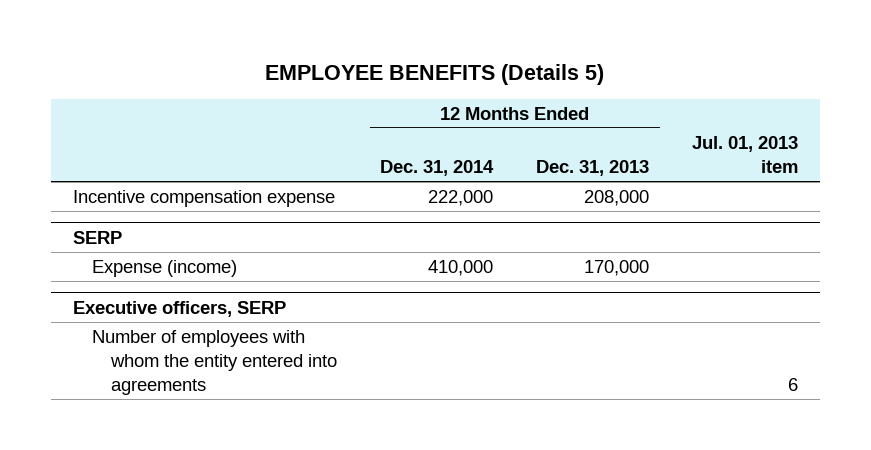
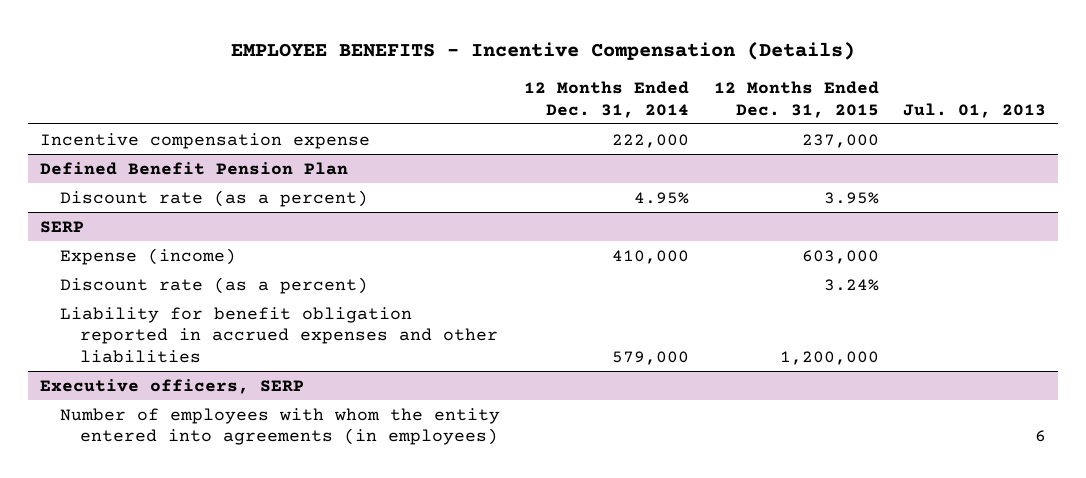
[265,63,605,85] EMPLOYEE BENEFITS (Details 5) -> [230,41,855,60] EMPLOYEE BENEFITS - Incentive Compensation (Details)
[536,159,650,176] Dec. 31, 2013 -> none
[692,135,799,173] Jul. 01, 2013 item -> none
none -> [713,81,879,118] 12 Months Ended Dec. 31, 2015
none -> [902,102,1046,118] Jul. 01, 2013
none -> [40,161,349,175] Defined Benefit Pension Plan
none -> [60,189,369,207] Discount rate (as a percent)
none -> [60,276,369,294] Discount rate (as a percent)
none -> [60,306,499,363] Liability for benefit obligation reported in accrued expenses and other liabilities
[91,330,338,395] Number of employees with whom the entity entered into agreements -> [60,407,501,446] Number of employees with whom the entity entered into agreements (in employees)

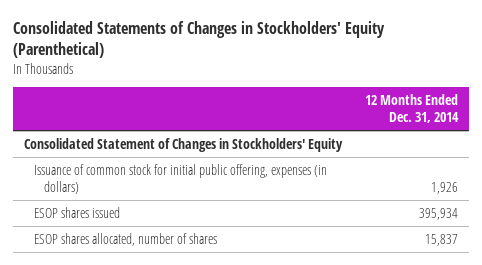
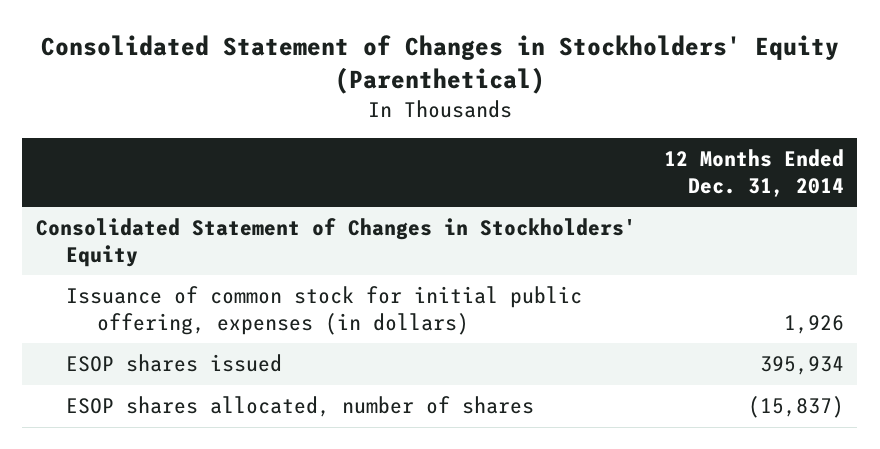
[13,21,386,59] Consolidated Statements of Changes in Stockholders' Equity (Parenthetical) -> [40,35,839,95] Consolidated Statement of Changes in Stockholders' Equity (Parenthetical)
[424,233,458,246] 15,837 -> [747,396,844,419] (15,837)

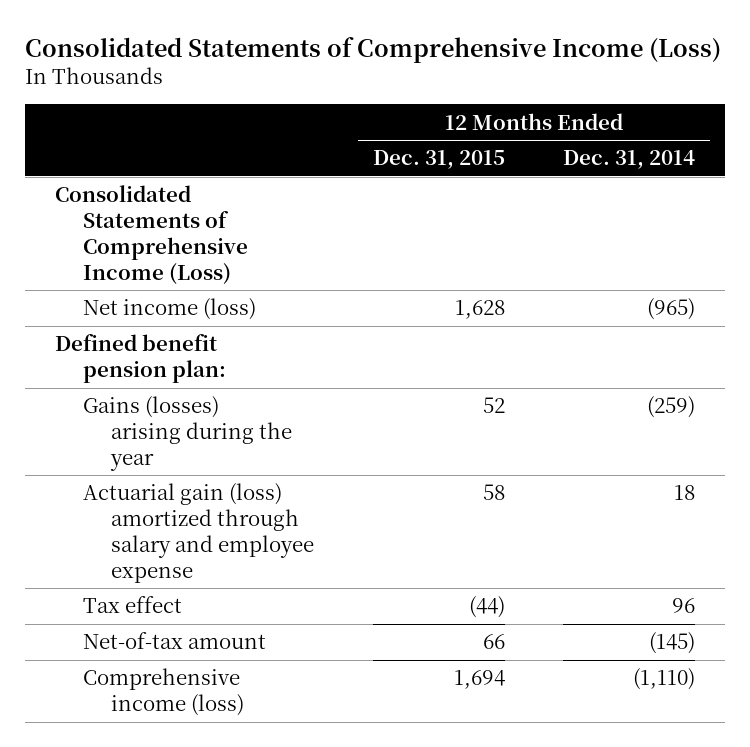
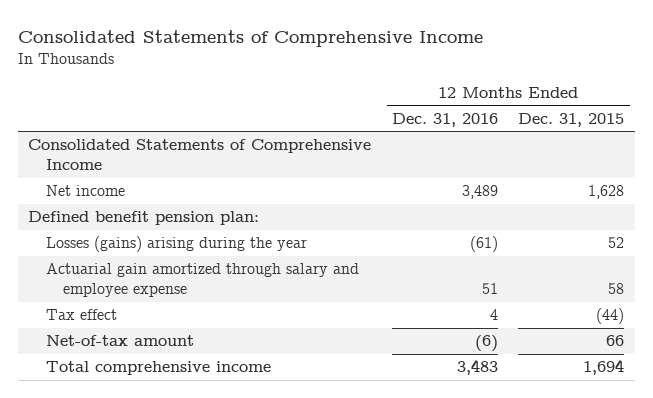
[25,36,722,63] Consolidated Statements of Comprehensive Income (Loss) -> [18,29,484,47] Consolidated Statements of Comprehensive Income
[563,150,696,170] Dec. 31, 2014 -> none
none -> [391,112,498,127] Dec. 31, 2016
[54,185,248,285] Consolidated Statements of Comprehensive Income (Loss) -> [28,139,372,171] Consolidated Statements of Comprehensive Income
[82,298,256,321] Net income (loss) -> [45,185,125,197] Net income
[82,396,292,471] Gains (losses) arising during the year -> [45,236,307,253] Losses (gains) arising during the year
[82,483,314,583] Actuarial gain (loss) amortized through salary and employee expense -> [45,263,359,298] Actuarial gain amortized through salary and employee expense
[82,668,244,717] Comprehensive income (loss) -> [45,361,271,376] Total comprehensive income

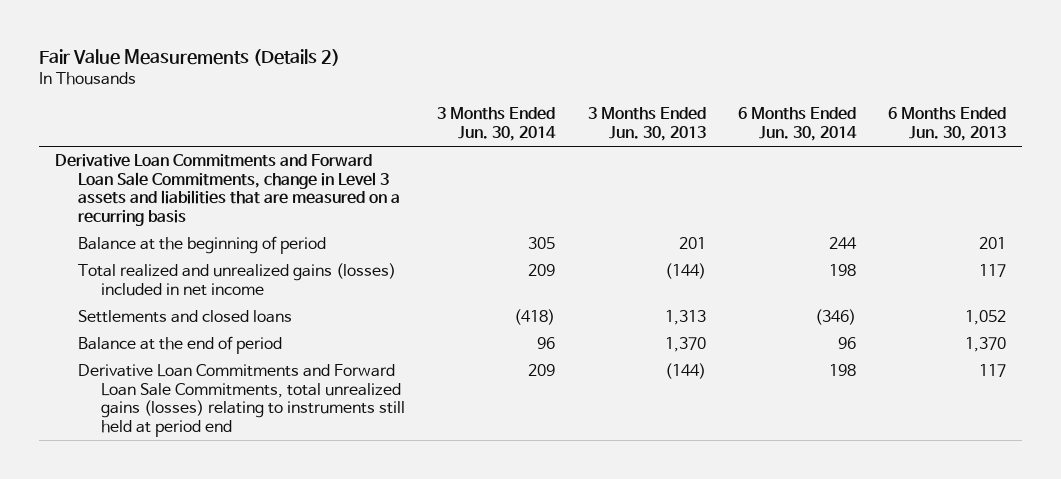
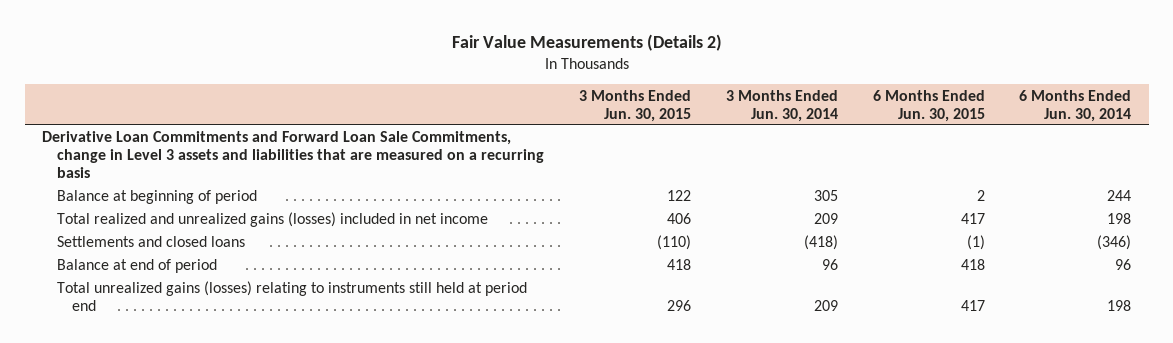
[587,107,706,141] 3 Months Ended Jun. 30, 2013 -> none
[888,107,1007,141] 6 Months Ended Jun. 30, 2013 -> none
none -> [578,89,691,122] 3 Months Ended Jun. 30, 2015
none -> [872,89,985,122] 6 Months Ended Jun. 30, 2015
[78,236,327,255] Balance at the beginning of period -> [56,190,257,205] Balance at beginning of period
[78,336,283,355] Balance at the end of period -> [56,259,217,274] Balance at end of period
[78,364,406,437] Derivative Loan Commitments and Forward Loan Sale Commitments, total unrealized gains (losses) relating to instruments still held at period end -> [56,281,527,312] Total unrealized gains (losses) relating to instruments still held at period end

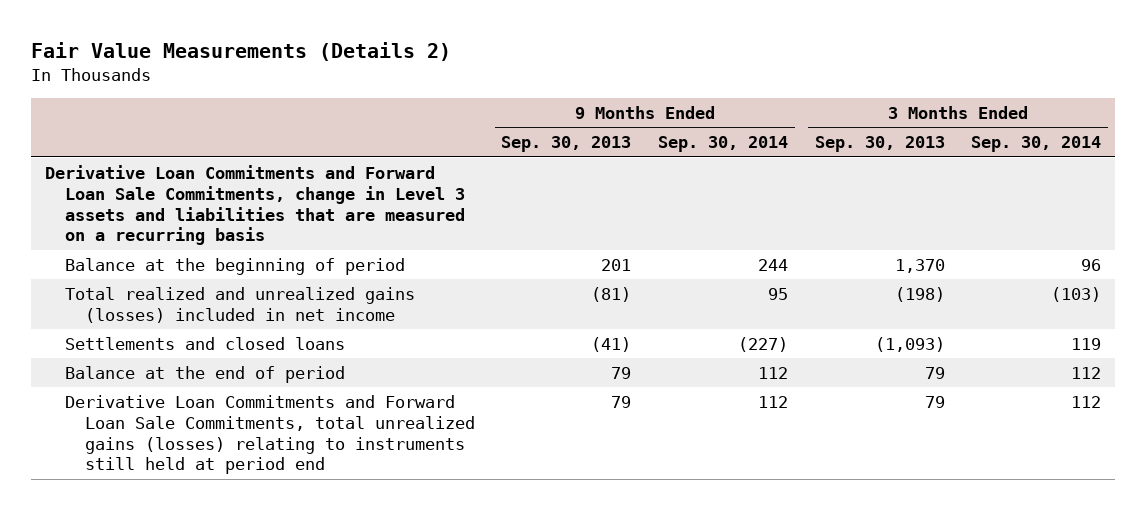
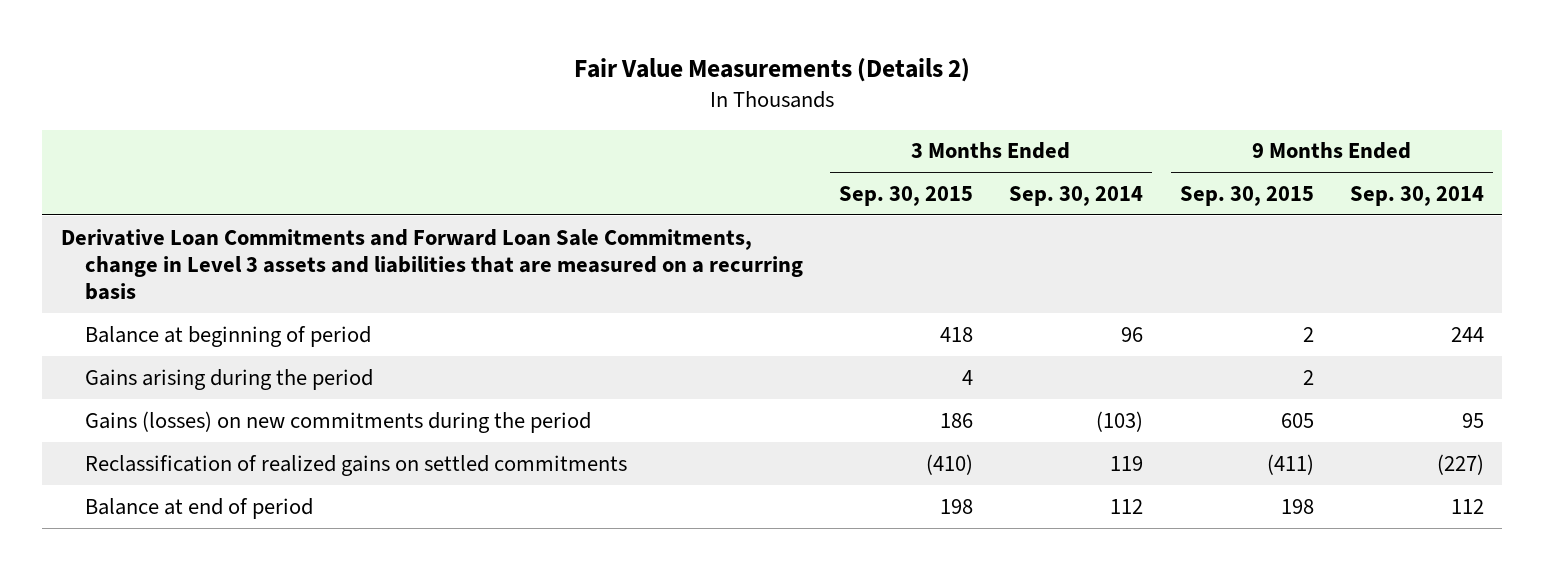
[501,136,632,153] Sep. 30, 2013 -> none
[814,136,945,153] Sep. 30, 2013 -> none
none -> [838,186,973,207] Sep. 30, 2015
none -> [1179,186,1314,207] Sep. 30, 2015
[64,394,475,475] Derivative Loan Commitments and Forward Loan Sale Commitments, total unrealized gains (losses) relating to instruments still held at period end -> none
[64,257,405,275] Balance at the beginning of period -> [84,325,371,347] Balance at beginning of period
none -> [84,368,373,390] Gains arising during the period
[64,286,415,323] Total realized and unrealized gains (losses) included in net income -> [84,410,591,433] Gains (losses) on new commitments during the period
[64,336,345,350] Settlements and closed loans -> [84,454,627,476] Reclassification of realized gains on settled commitments
[64,365,345,383] Balance at the end of period -> [84,497,313,519] Balance at end of period

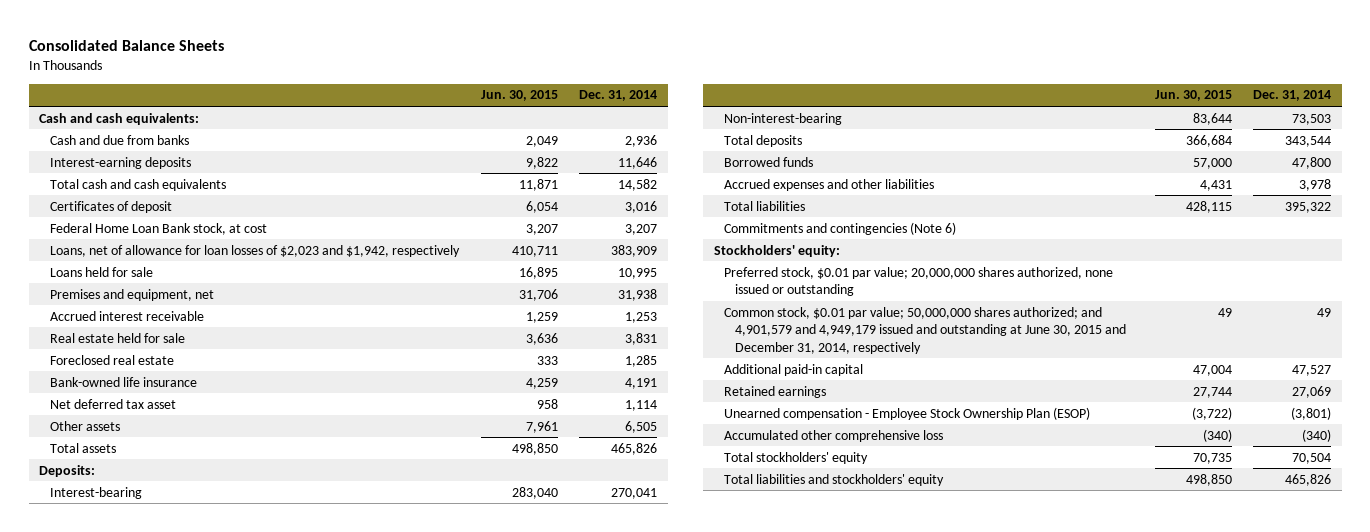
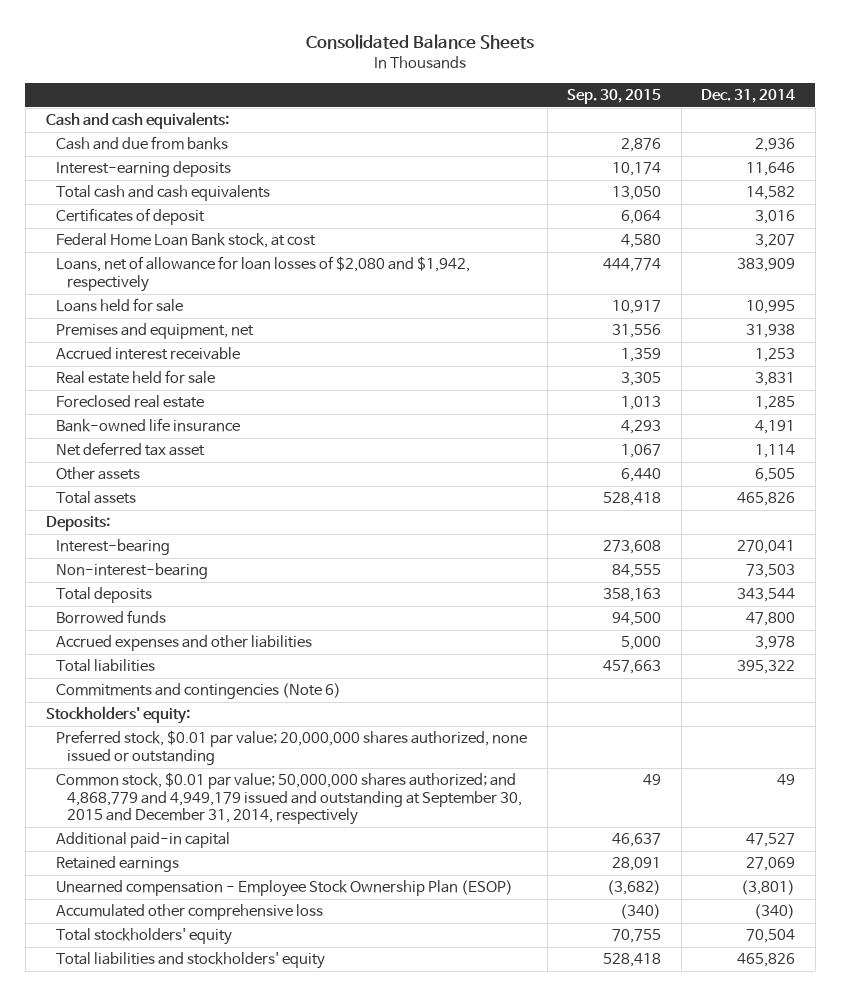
[480,90,558,102] Jun. 30, 2015 -> none
none -> [567,88,662,104] Sep. 30, 2015
[50,244,461,257] Loans, net of allowance for loan losses of $2,023 and $1,942, respectively -> [56,256,471,292] Loans, net of allowance for loan losses of $2,080 and $1,942, respectively
[724,306,1127,354] Common stock, $0.01 par value; 50,000,000 shares authorized; and 4,901,579 and 4,949,179 issued and outstanding at June 30, 2015 and December 31, 2014, respectively -> [56,772,522,826] Common stock, $0.01 par value; 50,000,000 shares authorized; and 4,868,779 and 4,949,179 issued and outstanding at September 30, 2015 and December 31, 2014, respectively

